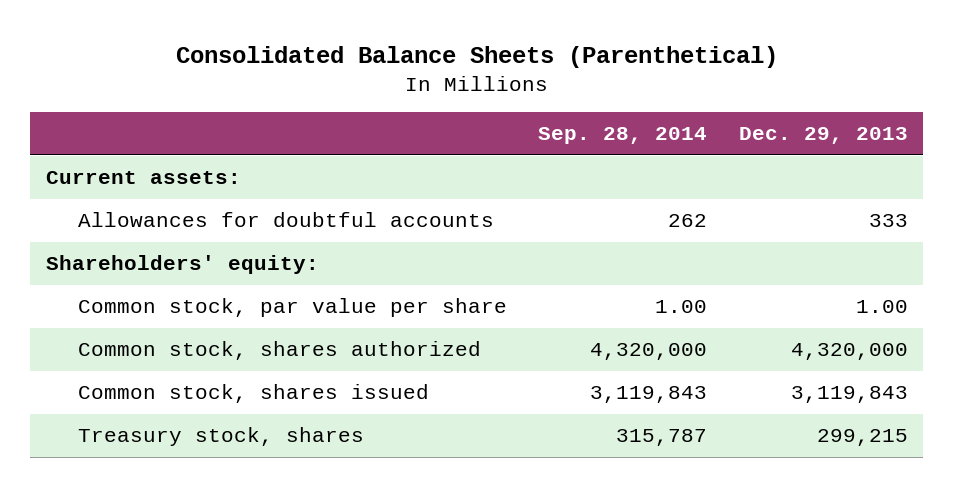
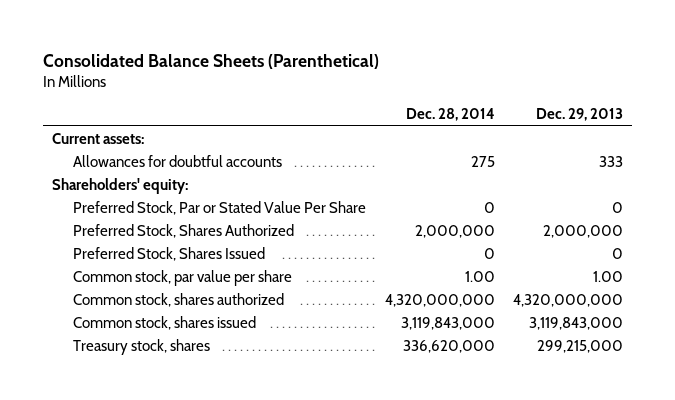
[538,127,708,145] Sep. 28, 2014 -> none
none -> [405,108,495,122] Dec. 28, 2014
none -> [73,200,367,215] Preferred Stock, Par or Stated Value Per Share
none -> [73,223,295,238] Preferred Stock, Shares Authorized
none -> [73,246,266,261] Preferred Stock, Shares Issued
[790,343,908,361] 4,320,000 -> [512,293,623,307] 4,320,000,000
[790,386,908,404] 3,119,843 -> [528,316,623,330] 3,119,843,000
[816,429,908,447] 299,215 -> [536,339,623,353] 299,215,000

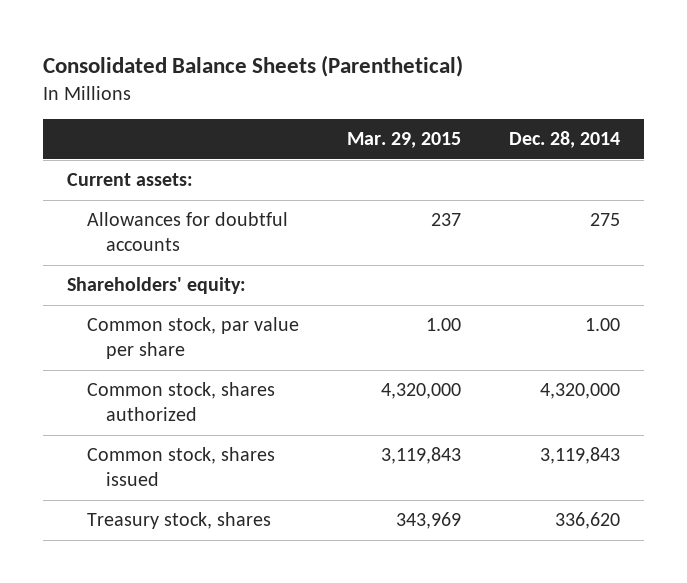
[535,108,623,122] Dec. 29, 2013 -> none
none -> [346,132,461,149] Mar. 29, 2015
[73,200,367,215] Preferred Stock, Par or Stated Value Per Share -> none
[73,223,295,238] Preferred Stock, Shares Authorized -> none
[73,246,266,261] Preferred Stock, Shares Issued -> none
[384,293,495,307] 4,320,000,000 -> [539,383,620,400] 4,320,000
[400,316,495,330] 3,119,843,000 -> [539,447,620,465] 3,119,843
[402,339,495,353] 336,620,000 -> [554,512,620,530] 336,620

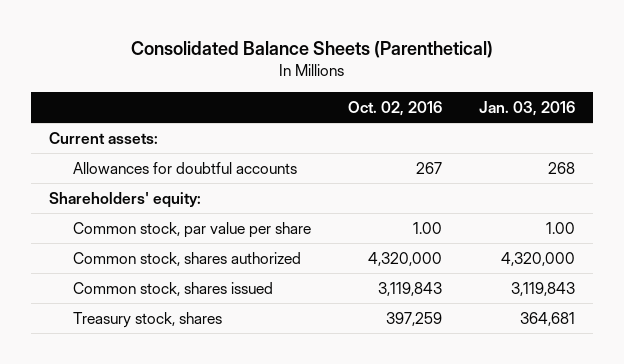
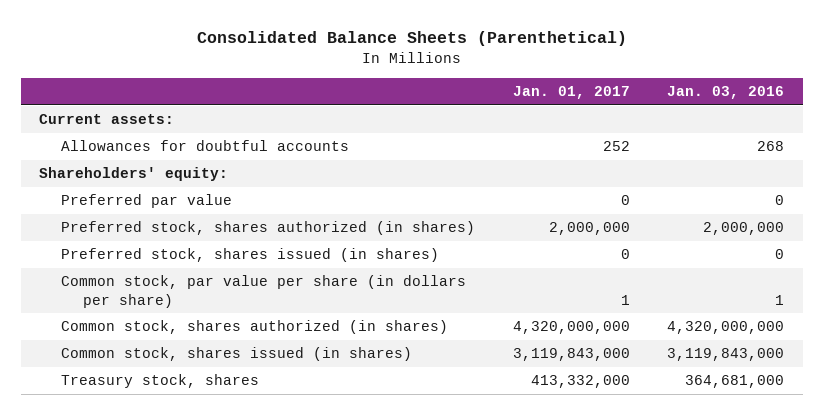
[348,100,443,116] Oct. 02, 2016 -> none
none -> [512,85,630,99] Jan. 01, 2017
none -> [61,194,233,209] Preferred par value
none -> [61,221,476,236] Preferred stock, shares authorized (in shares)
none -> [61,248,440,263] Preferred stock, shares issued (in shares)
[73,221,312,238] Common stock, par value per share -> [61,275,467,308] Common stock, par value per share (in dollars per share)
[546,221,576,234] 1.00 -> [774,294,784,305] 1
[73,251,302,266] Common stock, shares authorized -> [61,320,449,335] Common stock, shares authorized (in shares)
[501,251,576,266] 4,320,000 -> [666,321,784,335] 4,320,000,000
[73,281,274,296] Common stock, shares issued -> [61,347,413,362] Common stock, shares issued (in shares)
[511,281,576,296] 3,119,843 -> [666,348,784,362] 3,119,843,000
[520,311,576,326] 364,681 -> [684,375,784,389] 364,681,000

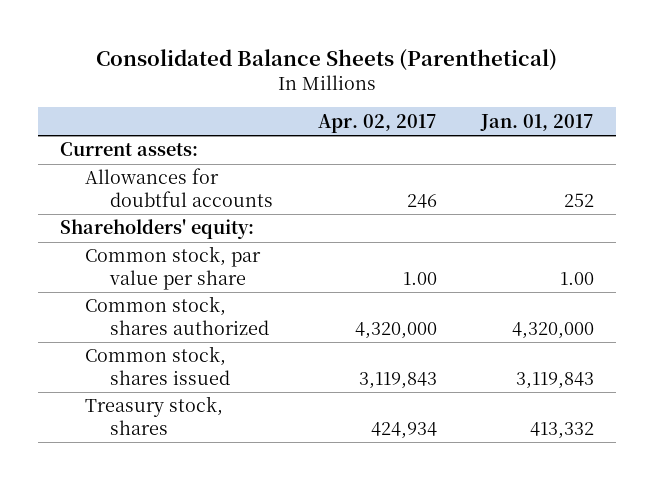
[666,85,784,99] Jan. 03, 2016 -> none
none -> [317,113,437,133] Apr. 02, 2017
[61,194,233,209] Preferred par value -> none
[61,221,476,236] Preferred stock, shares authorized (in shares) -> none
[61,248,440,263] Preferred stock, shares issued (in shares) -> none
[61,275,467,308] Common stock, par value per share (in dollars per share) -> [85,246,262,290] Common stock, par value per share
[620,294,630,305] 1 -> [559,271,594,285] 1.00
[61,320,449,335] Common stock, shares authorized (in shares) -> [85,296,270,335] Common stock, shares authorized
[512,321,630,335] 4,320,000,000 -> [511,321,594,339] 4,320,000
[61,347,413,362] Common stock, shares issued (in shares) -> [85,346,231,385] Common stock, shares issued
[512,348,630,362] 3,119,843,000 -> [515,371,594,389] 3,119,843
[530,375,630,389] 413,332,000 -> [529,421,594,439] 413,332

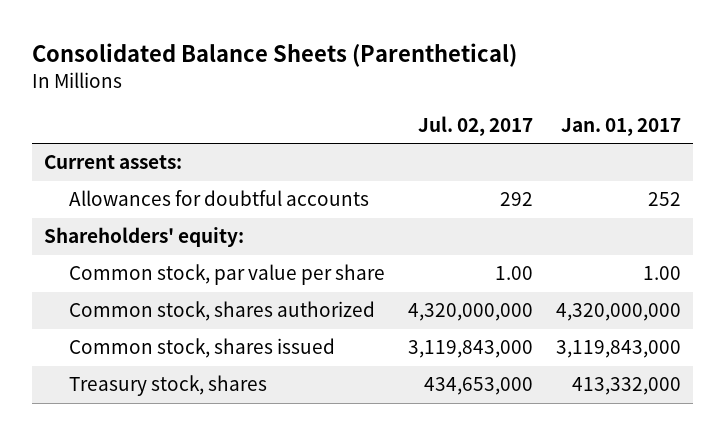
[317,113,437,133] Apr. 02, 2017 -> none
none -> [418,116,534,137] Jul. 02, 2017
[511,321,594,339] 4,320,000 -> [556,303,682,322] 4,320,000,000
[515,371,594,389] 3,119,843 -> [556,340,682,359] 3,119,843,000
[529,421,594,439] 413,332 -> [572,377,682,396] 413,332,000

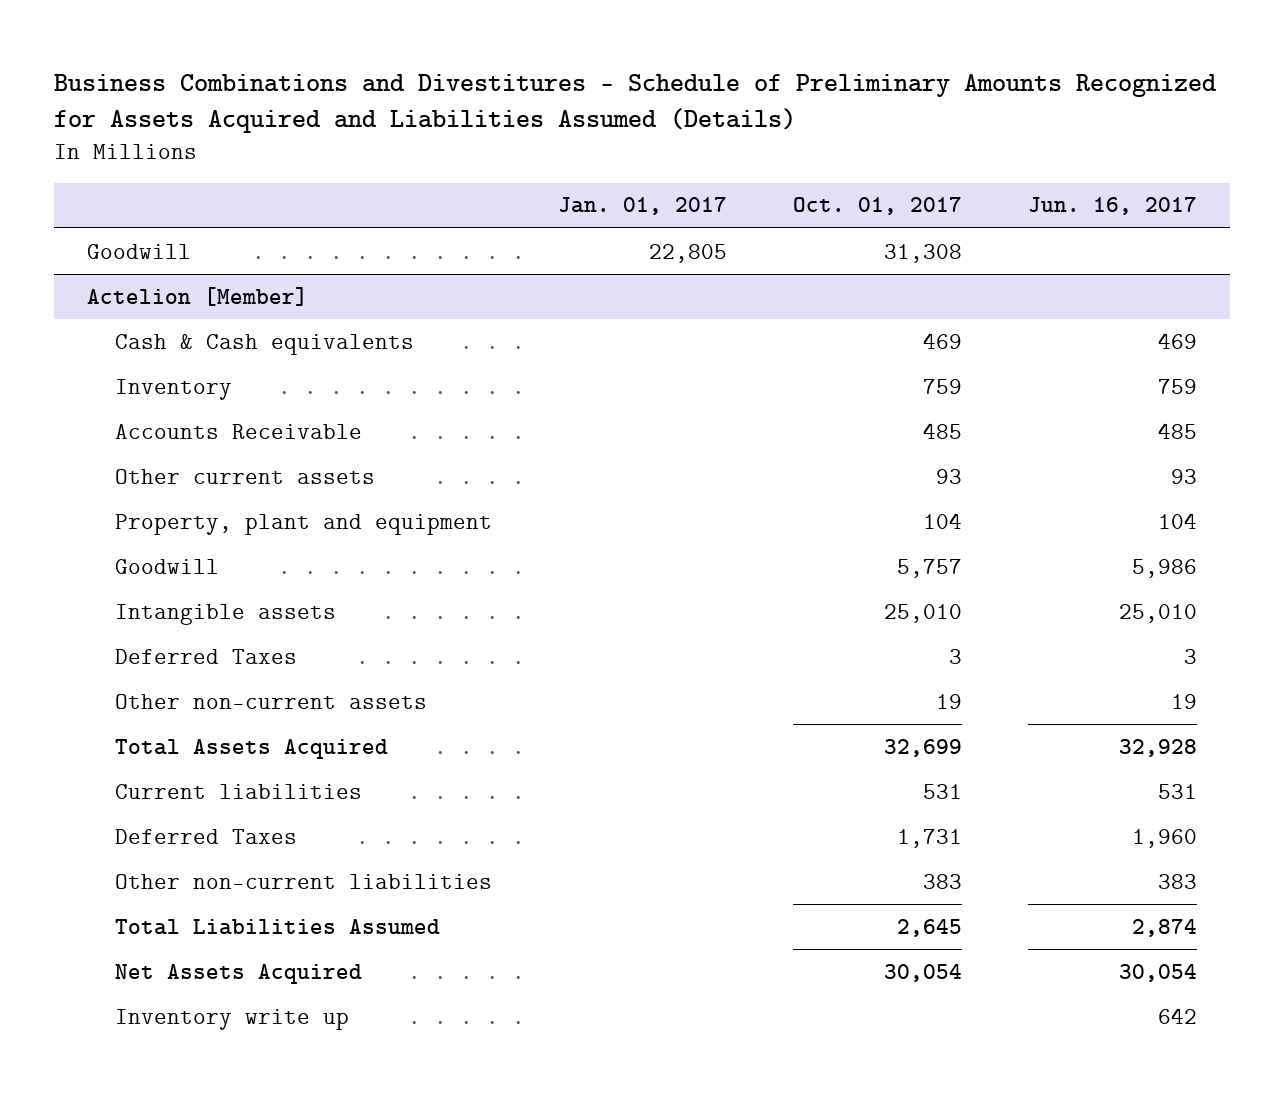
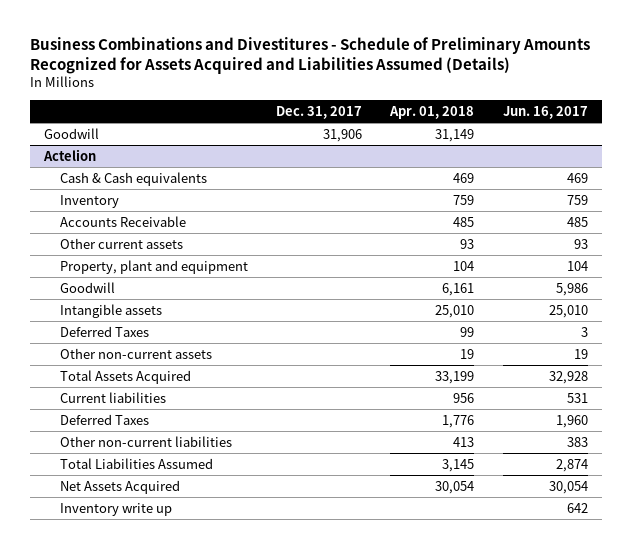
[557,197,727,216] Jan. 01, 2017 -> none
[793,197,963,216] Oct. 01, 2017 -> none
none -> [276,106,363,120] Dec. 31, 2017
none -> [389,106,475,120] Apr. 01, 2018
[87,286,309,306] Actelion [Member] -> [42,148,96,161] Actelion

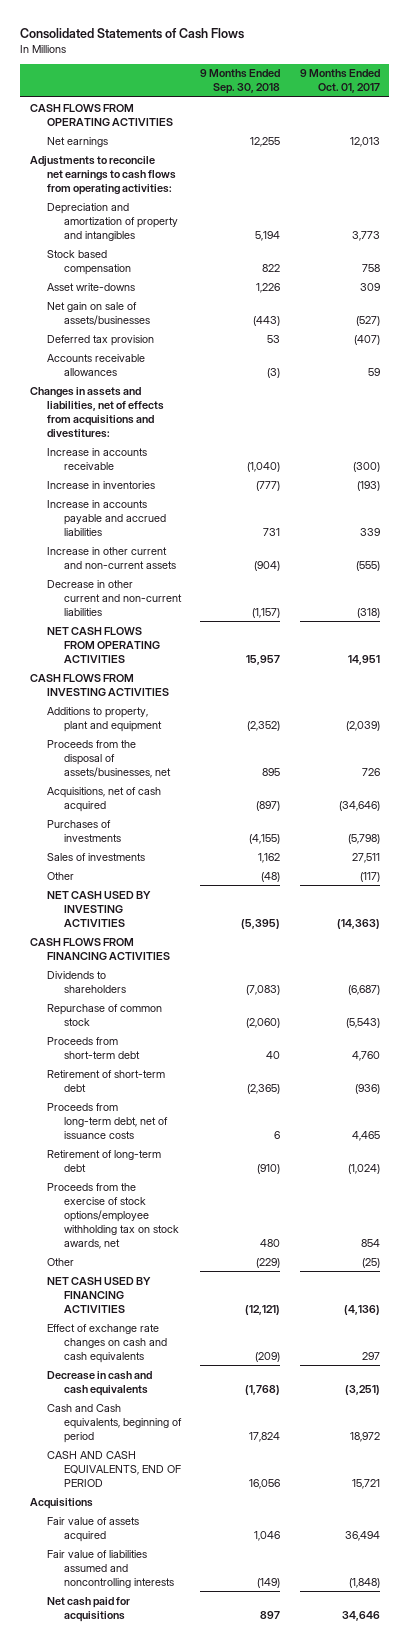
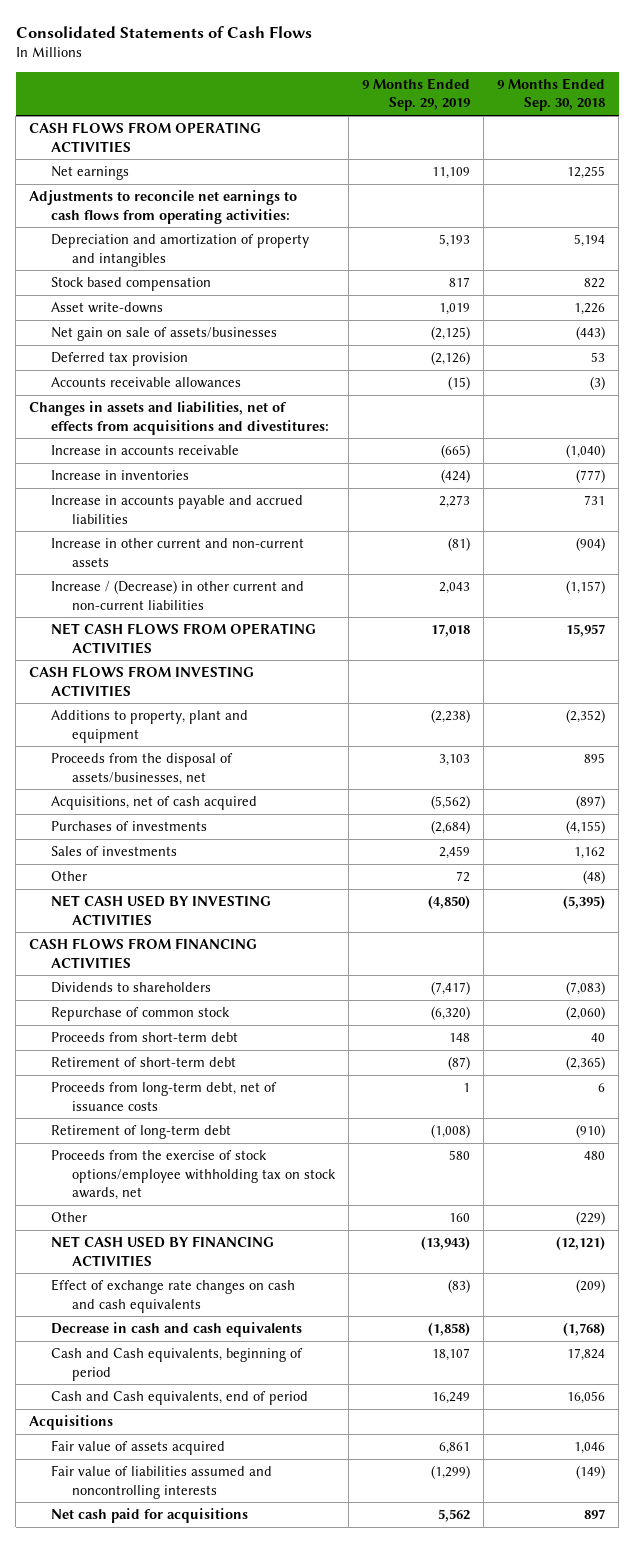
[299,69,380,94] 9 Months Ended Oct. 01, 2017 -> none
none -> [362,77,471,112] 9 Months Ended Sep. 29, 2019
[46,579,182,616] Decrease in other current and non-current liabilities -> [50,580,304,610] Increase / (Decrease) in other current and non-current liabilities
[46,1450,181,1487] CASH AND CASH EQUIVALENTS, END OF PERIOD -> [50,1391,308,1406] Cash and Cash equivalents, end of period

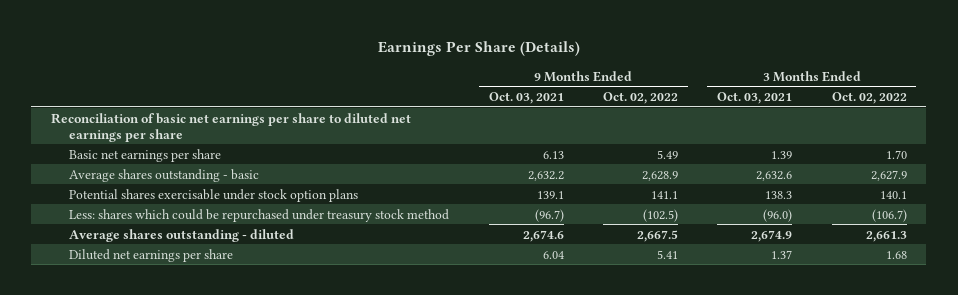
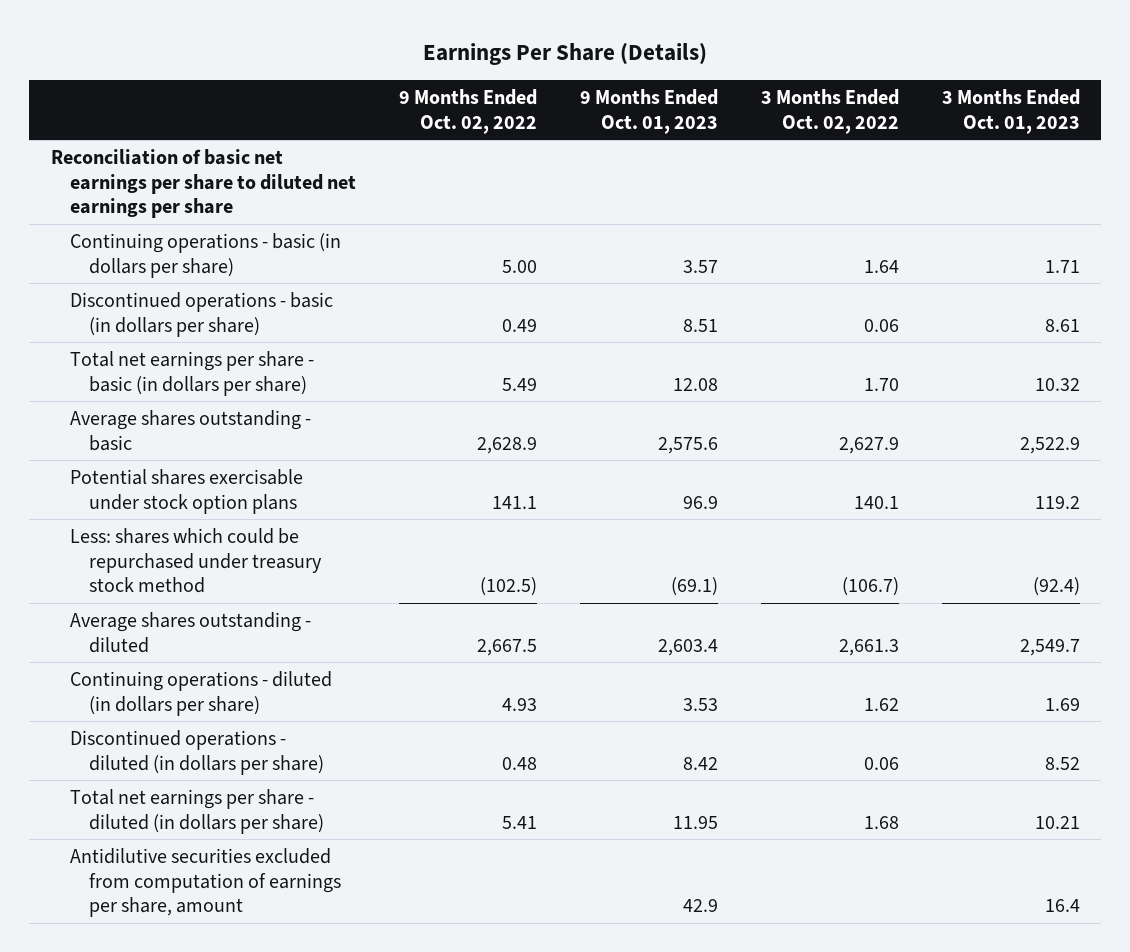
[488,92,564,105] Oct. 03, 2021 -> none
[717,92,793,105] Oct. 03, 2021 -> none
none -> [579,88,718,134] 9 Months Ended Oct. 01, 2023
none -> [941,88,1080,134] 3 Months Ended Oct. 01, 2023
none -> [69,232,341,278] Continuing operations - basic (in dollars per share)
none -> [69,291,333,337] Discontinued operations - basic (in dollars per share)
[69,148,222,162] Basic net earnings per share -> [69,350,314,396] Total net earnings per share - basic (in dollars per share)
none -> [69,670,332,716] Continuing operations - diluted (in dollars per share)
none -> [69,729,325,775] Discontinued operations - diluted (in dollars per share)
[69,248,234,262] Diluted net earnings per share -> [69,788,325,834] Total net earnings per share - diluted (in dollars per share)
none -> [69,847,342,918] Antidilutive securities excluded from computation of earnings per share, amount

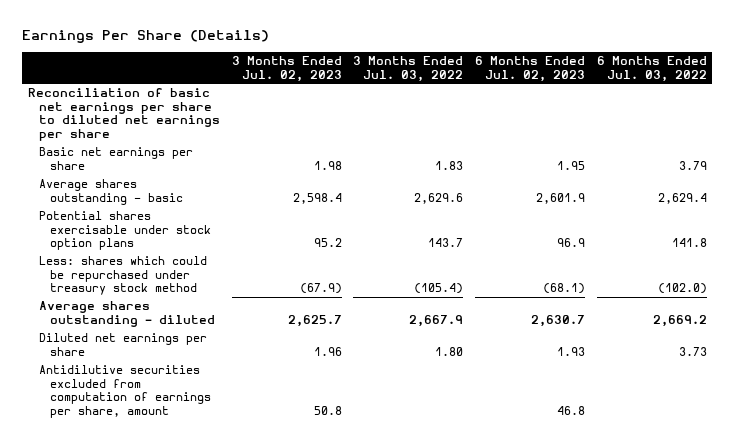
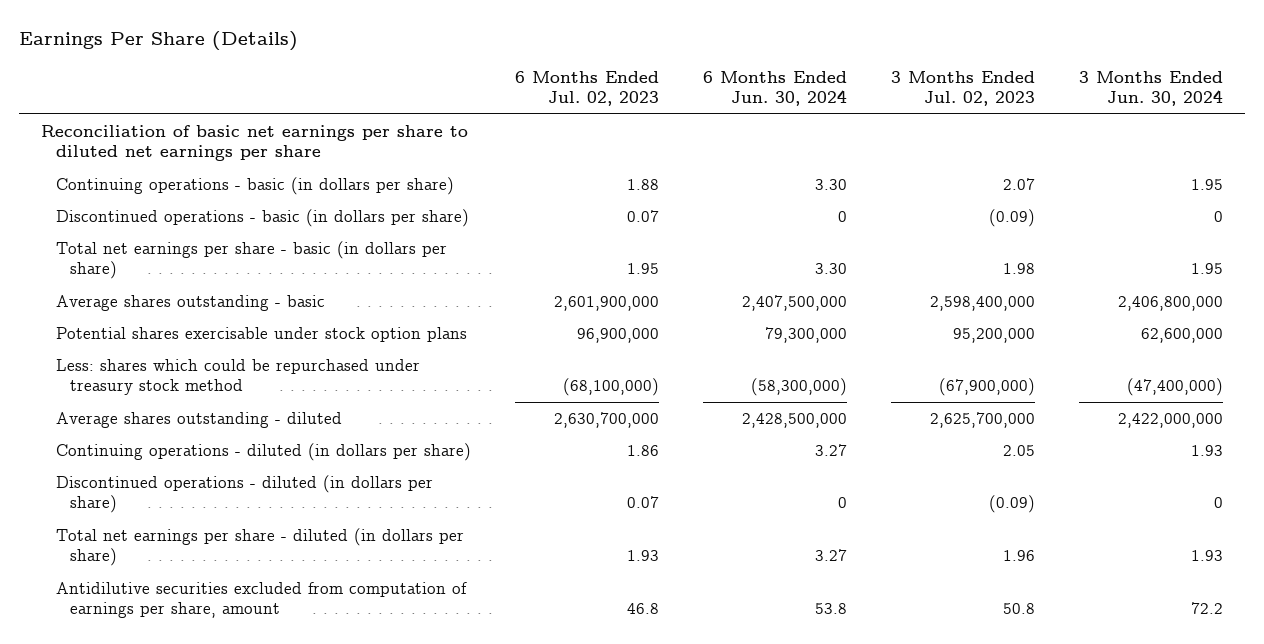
[353,55,464,82] 3 Months Ended Jul. 03, 2022 -> none
[596,55,707,82] 6 Months Ended Jul. 03, 2022 -> none
none -> [702,70,847,107] 6 Months Ended Jun. 30, 2024
none -> [1078,70,1223,107] 3 Months Ended Jun. 30, 2024
none -> [55,176,454,195] Continuing operations - basic (in dollars per share)
none -> [55,208,469,227] Discontinued operations - basic (in dollars per share)
[38,147,193,170] Basic net earnings per share -> [55,240,447,280] Total net earnings per share - basic (in dollars per share)
[292,192,342,204] 2,598.4 -> [929,295,1035,311] 2,598,400,000
[535,192,585,204] 2,601.9 -> [553,295,659,311] 2,601,900,000
[313,238,342,248] 95.2 -> [952,327,1035,343] 95,200,000
[556,238,585,248] 96.9 -> [576,327,659,343] 96,900,000
[299,283,342,295] (67.9) -> [938,378,1035,397] (67,900,000)
[542,283,585,295] (68.1) -> [562,378,659,397] (68,100,000)
[287,314,342,327] 2,625.7 -> [929,411,1035,428] 2,625,700,000
[530,314,585,327] 2,630.7 -> [553,411,659,428] 2,630,700,000
none -> [55,442,471,461] Continuing operations - diluted (in dollars per share)
none -> [55,474,433,514] Discontinued operations - diluted (in dollars per share)
[38,333,207,356] Diluted net earnings per share -> [55,527,464,567] Total net earnings per share - diluted (in dollars per share)

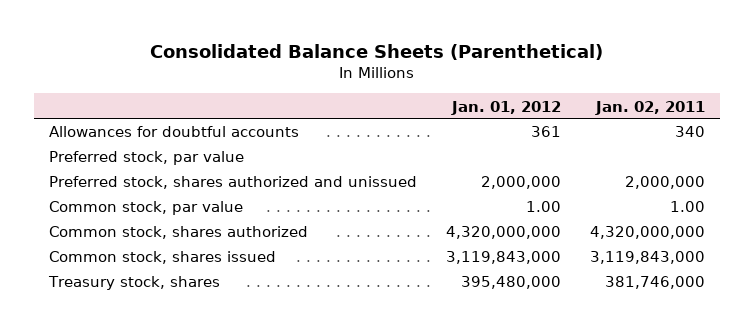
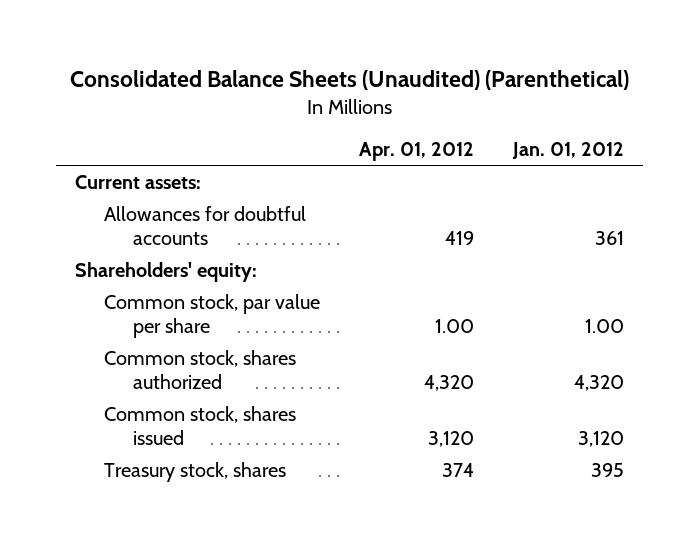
[149,43,603,60] Consolidated Balance Sheets (Parenthetical) -> [69,69,629,90] Consolidated Balance Sheets (Unaudited) (Parenthetical)
[595,100,706,115] Jan. 02, 2011 -> none
none -> [358,142,474,162] Apr. 01, 2012
none -> [75,174,202,189] Current assets:
[48,151,244,166] Preferred stock, par value -> none
[48,176,417,190] Preferred stock, shares authorized and unissued -> none
none -> [75,261,258,282] Shareholders' equity:
[48,201,243,216] Common stock, par value -> [104,293,321,338] Common stock, par value per share
[445,226,561,240] 4,320,000,000 -> [573,374,624,391] 4,320
[445,251,561,265] 3,119,843,000 -> [577,430,624,447] 3,120
[460,276,561,290] 395,480,000 -> [590,462,624,477] 395

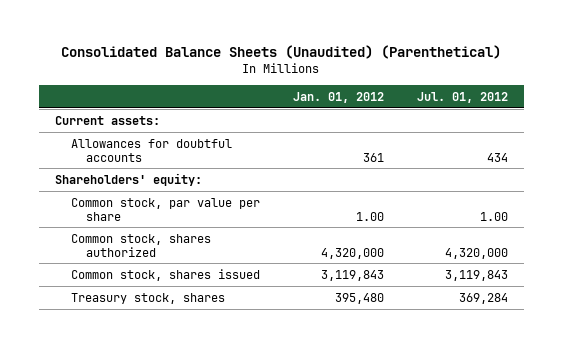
[358,142,474,162] Apr. 01, 2012 -> none
none -> [416,91,508,103] Jul. 01, 2012
[573,374,624,391] 4,320 -> [320,247,384,259] 4,320,000
[577,430,624,447] 3,120 -> [320,269,384,281] 3,119,843
[590,462,624,477] 395 -> [334,292,384,304] 395,480

